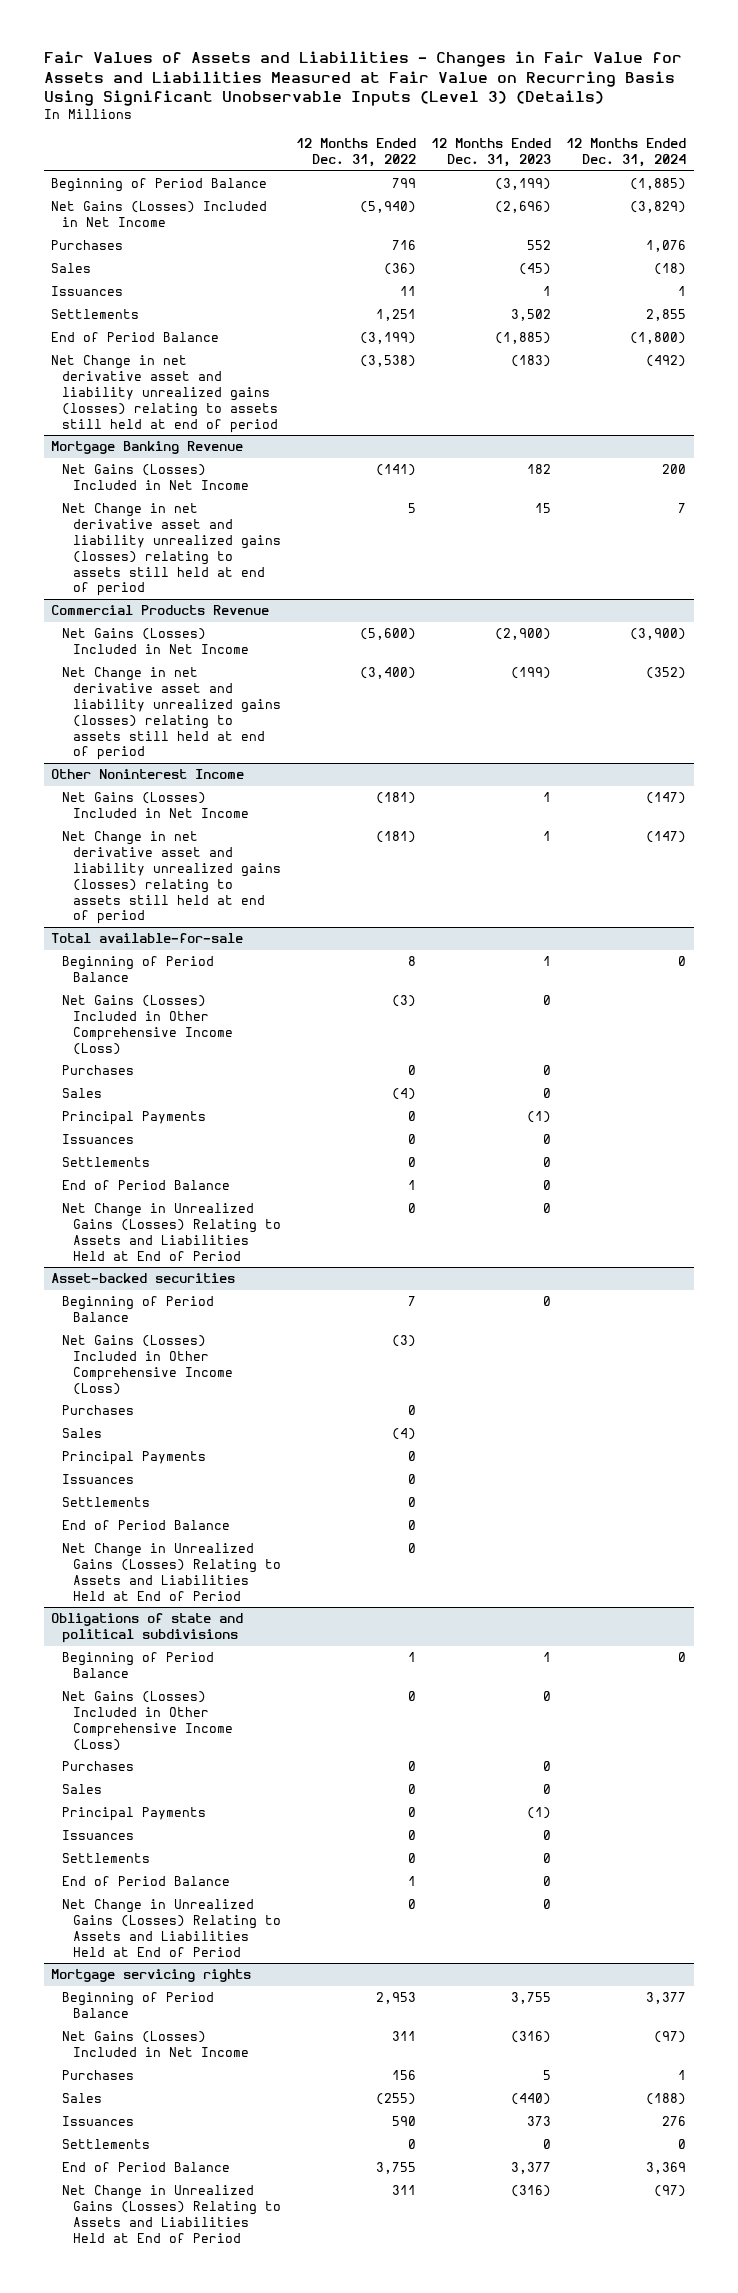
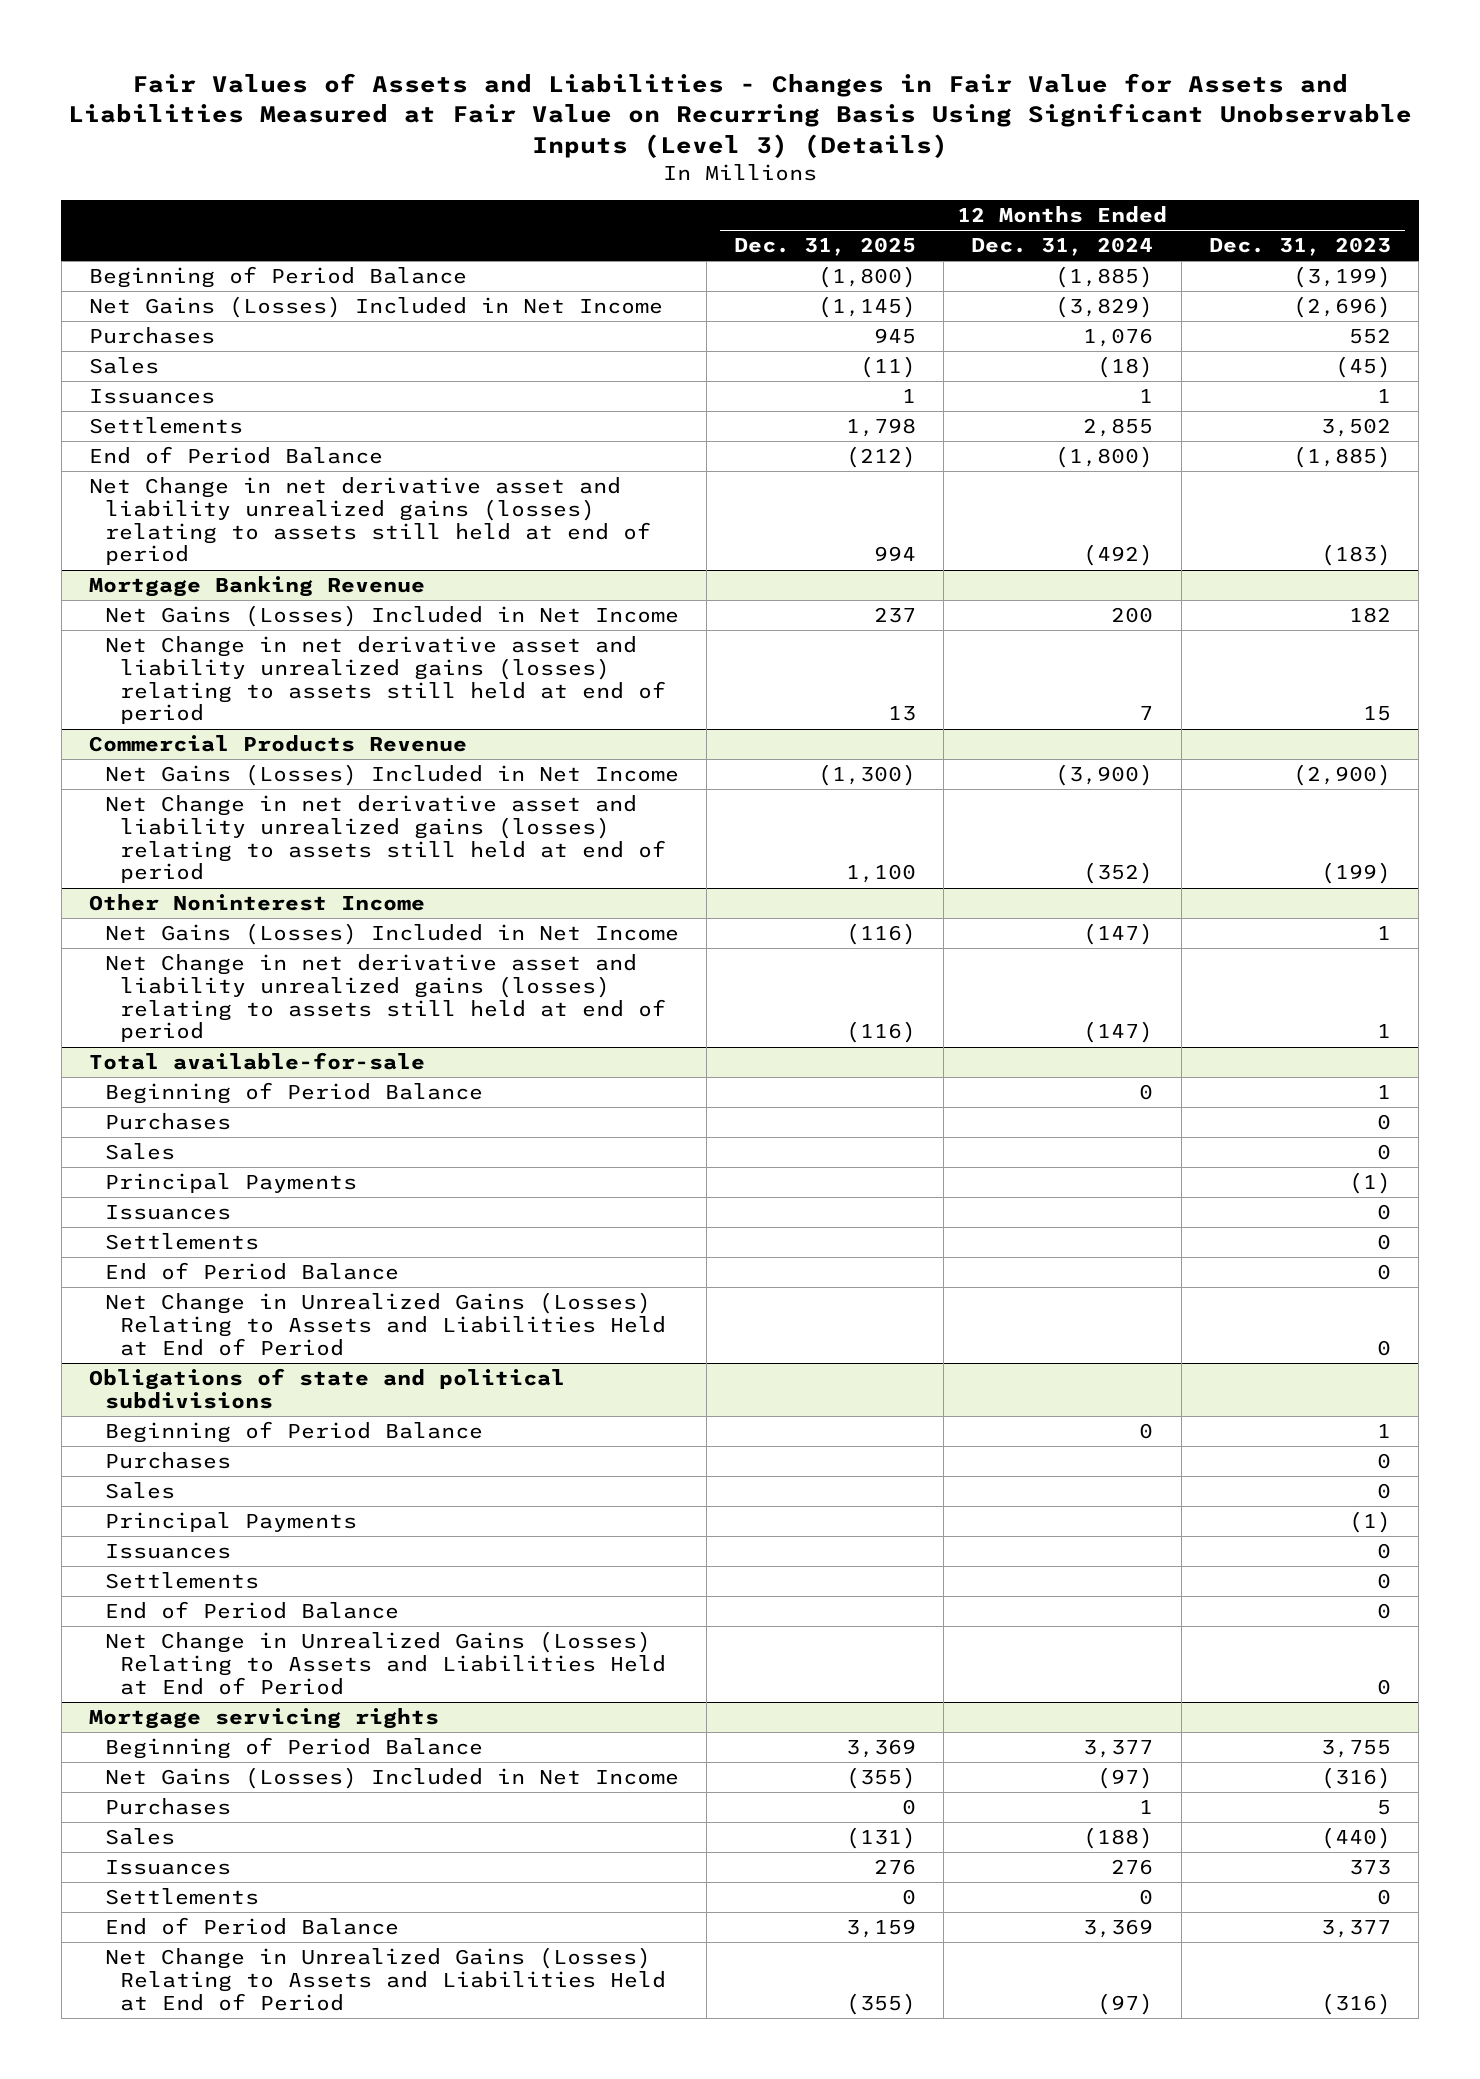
[296,138,417,167] 12 Months Ended Dec. 31, 2022 -> none
none -> [734,237,917,257] Dec. 31, 2025
[62,995,233,1055] Net Gains (Losses) Included in Other Comprehensive Income (Loss) -> none
[51,1273,236,1284] Asset-backed securities -> none
[62,1296,215,1323] Beginning of Period Balance -> none
[62,1335,233,1395] Net Gains (Losses) Included in Other Comprehensive Income (Loss) -> none
[62,1405,135,1416] Purchases -> none
[62,1428,103,1439] Sales -> none
[62,1451,207,1466] Principal Payments -> none
[62,1474,135,1485] Issuances -> none
[62,1497,151,1508] Settlements -> none
[62,1520,231,1531] End of Period Balance -> none
[62,1543,281,1601] Net Change in Unrealized Gains (Losses) Relating to Assets and Liabilities Held at End of Period -> none
[62,1691,233,1751] Net Gains (Losses) Included in Other Comprehensive Income (Loss) -> none

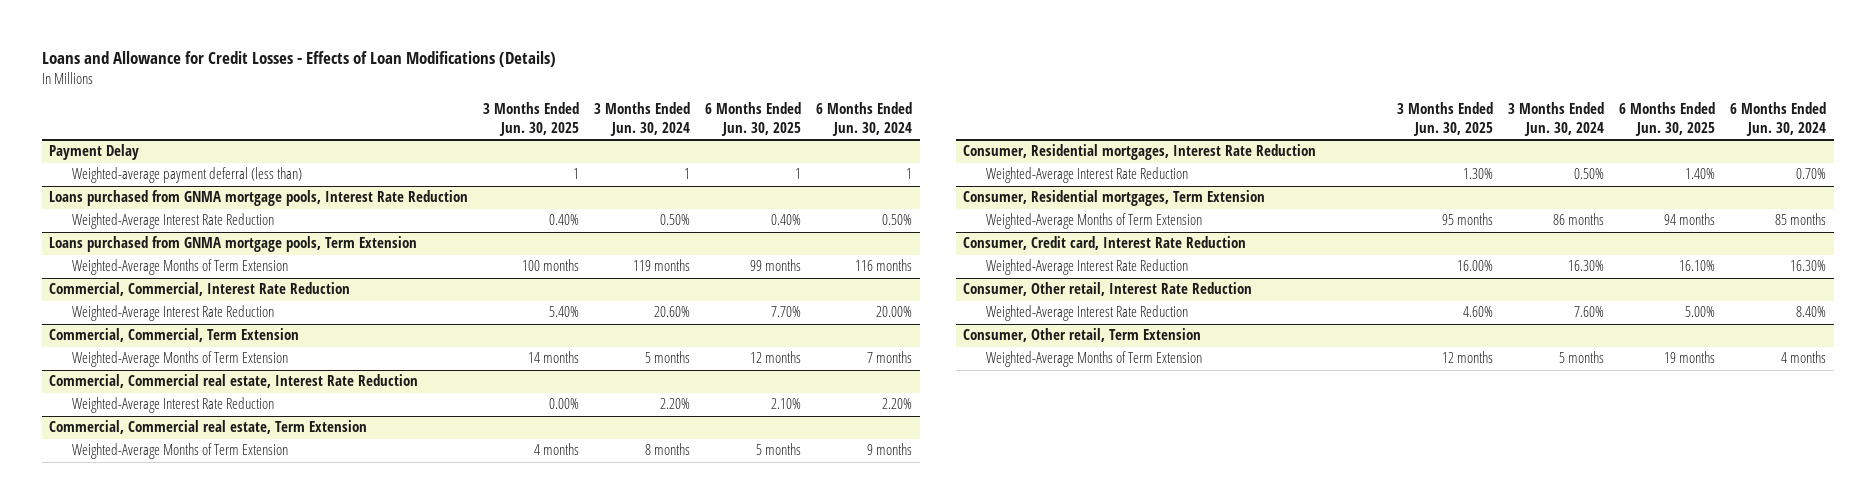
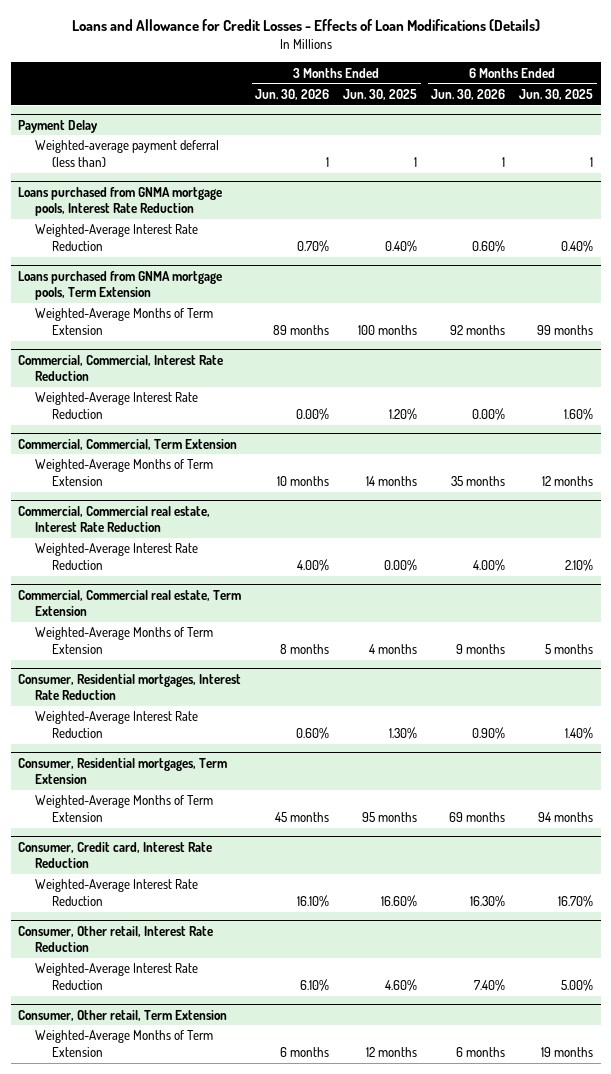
[594,102,691,136] 3 Months Ended Jun. 30, 2024 -> none
[816,102,913,136] 6 Months Ended Jun. 30, 2024 -> none
none -> [255,88,330,100] Jun. 30, 2026
none -> [431,88,506,100] Jun. 30, 2026
[549,306,580,318] 5.40% -> [389,408,418,421] 1.20%
[771,306,802,318] 7.70% -> [564,408,594,421] 1.60%
[1457,260,1494,272] 16.00% -> [381,895,418,908] 16.60%
[1679,260,1716,272] 16.10% -> [558,895,594,908] 16.70%

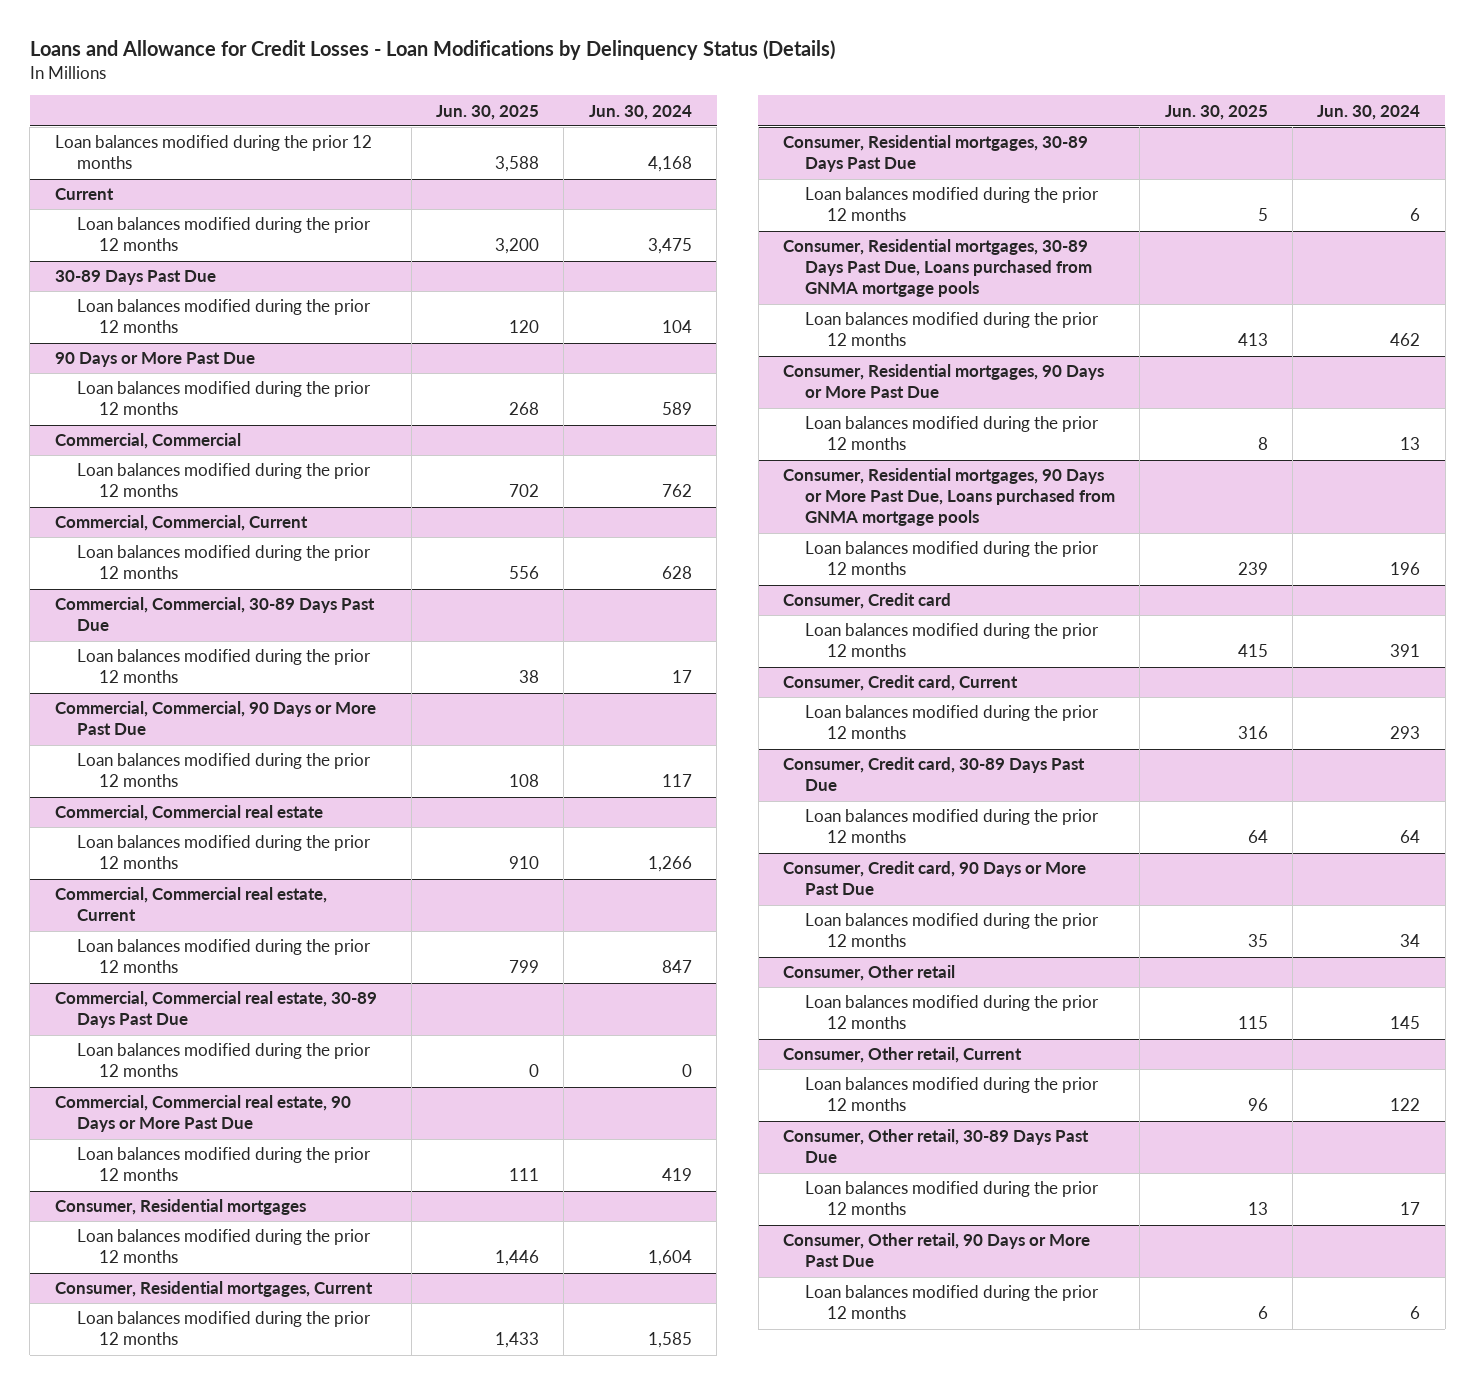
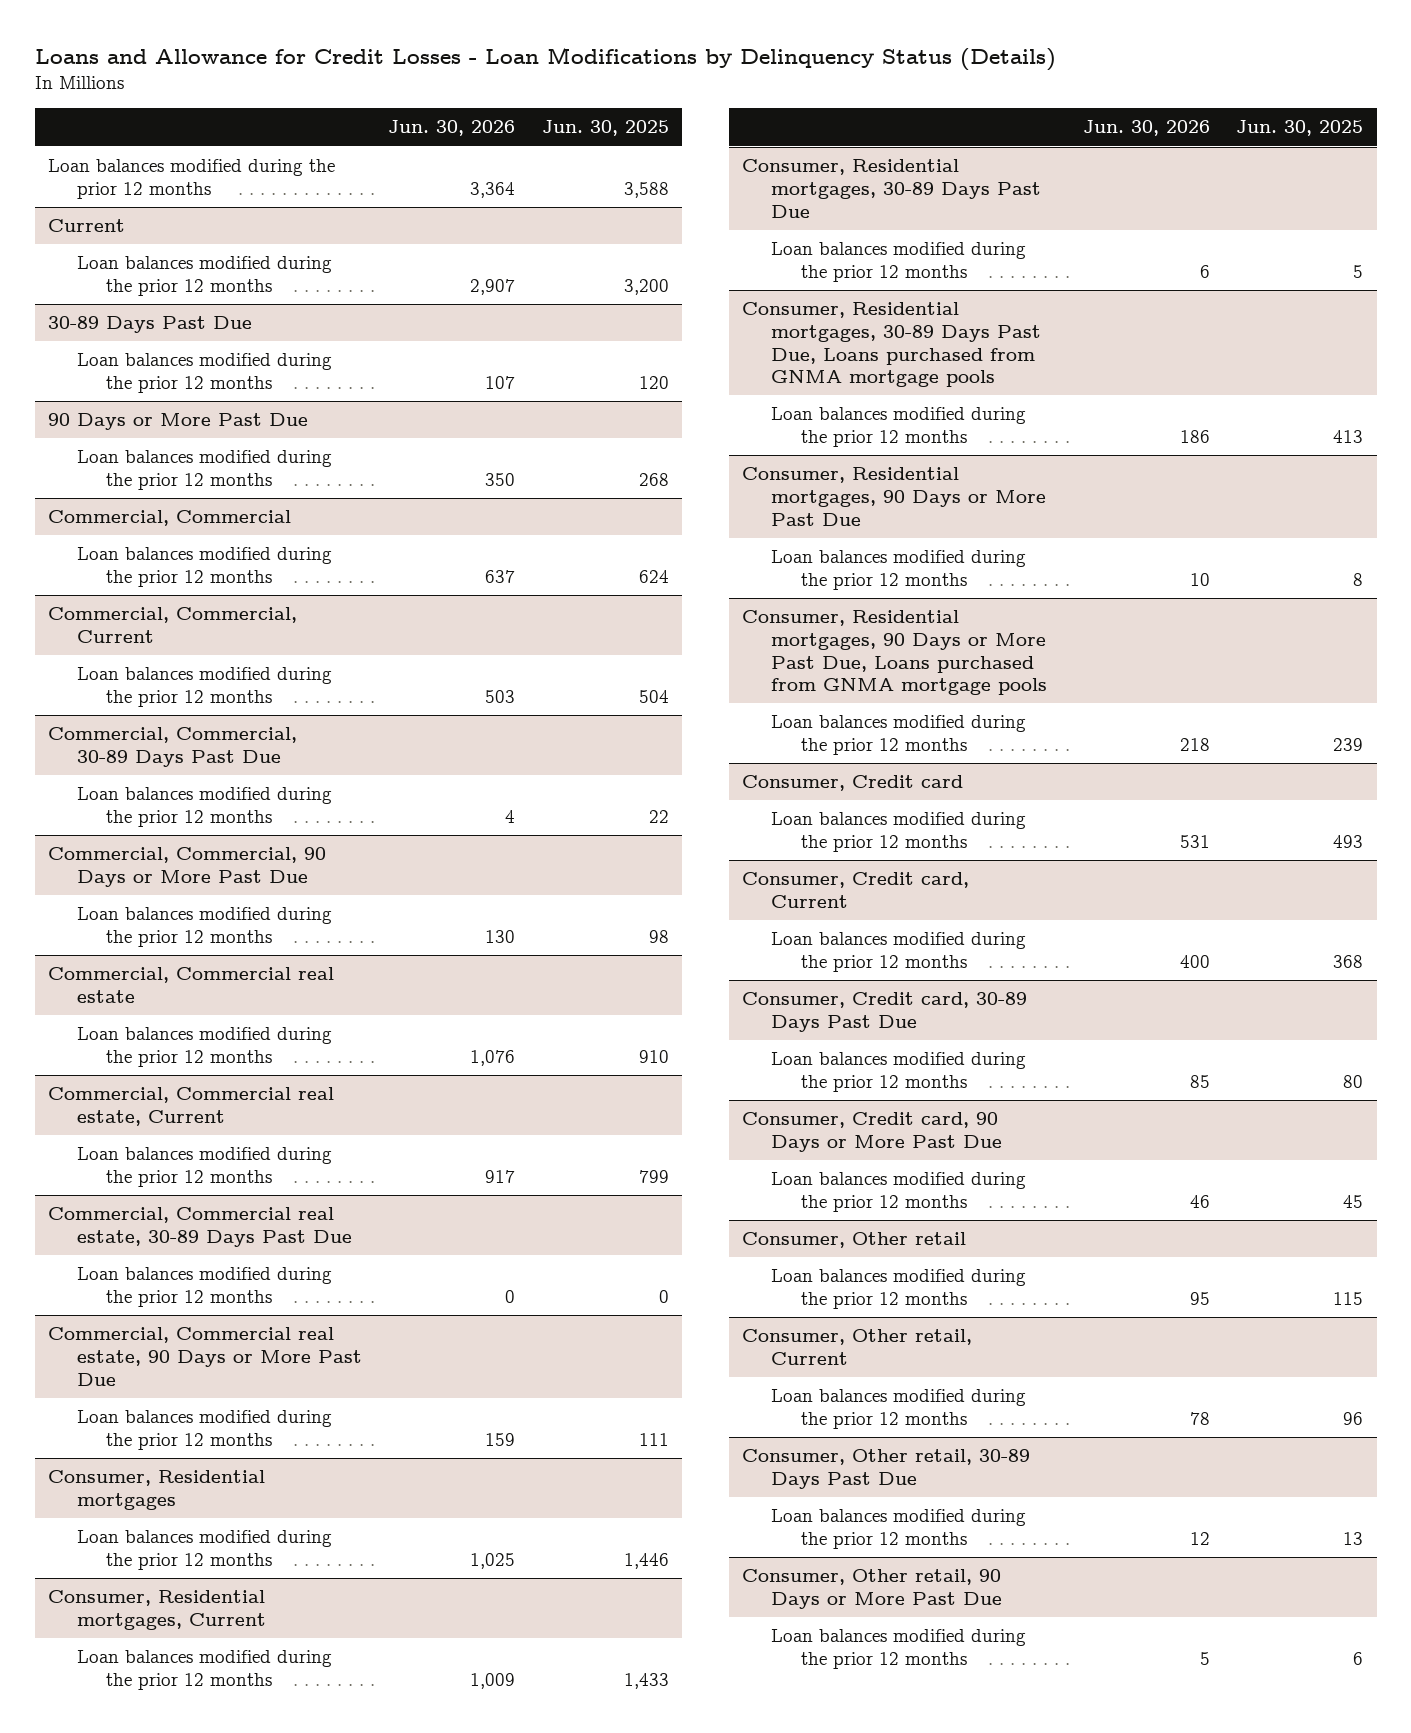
[588,104,692,120] Jun. 30, 2024 -> none
none -> [388,120,516,137] Jun. 30, 2026
[509,484,540,498] 702 -> [638,569,669,583] 624
[509,566,540,580] 556 -> [638,689,669,703] 504
[519,670,540,684] 38 -> [648,809,669,823] 22
[509,774,540,788] 108 -> [648,929,669,943] 98
[1237,644,1268,658] 415 -> [1333,834,1364,848] 493
[1237,726,1268,740] 316 -> [1333,954,1364,968] 368
[1247,830,1268,844] 64 -> [1343,1074,1364,1088] 80
[1247,934,1268,948] 35 -> [1343,1194,1364,1208] 45

